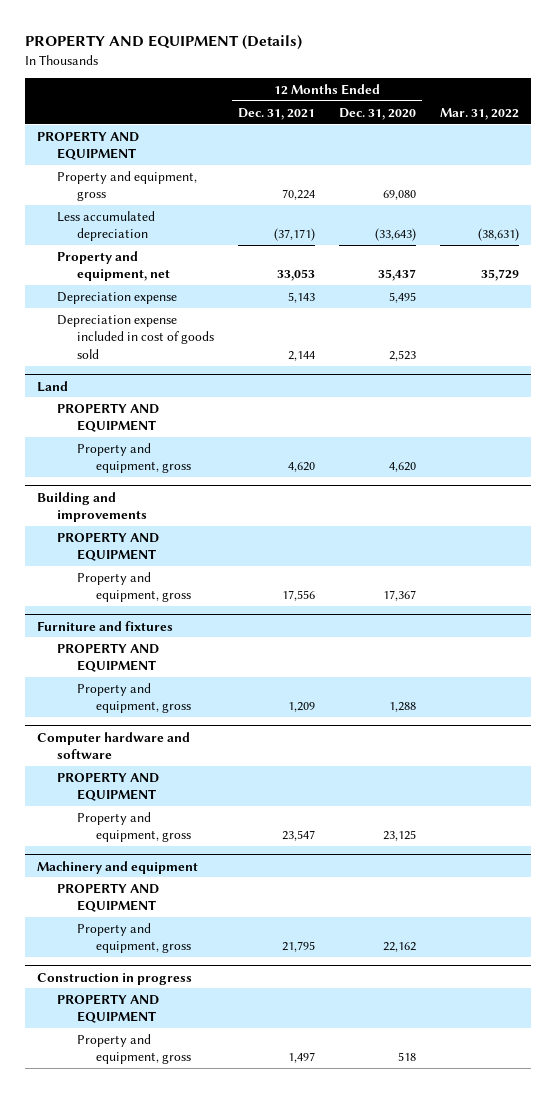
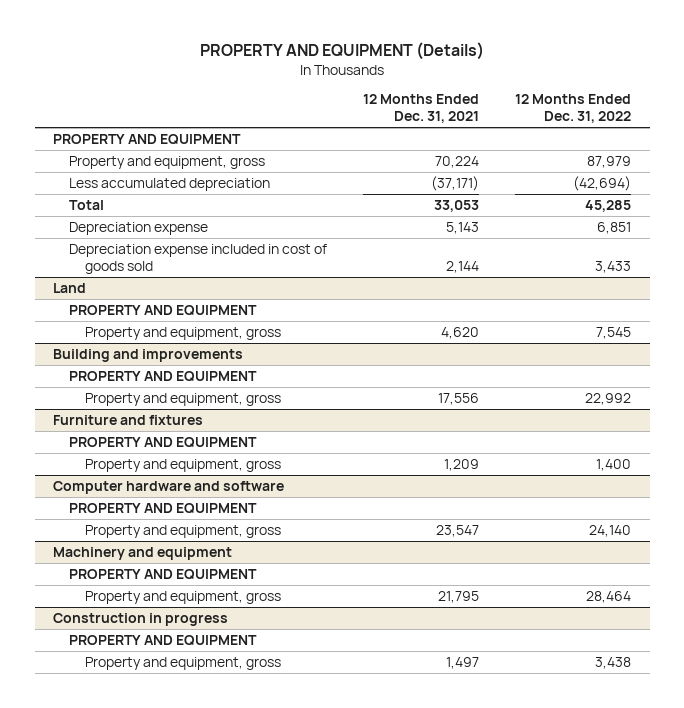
[338,107,416,120] Dec. 31, 2020 -> none
[440,107,520,120] Mar. 31, 2022 -> none
none -> [515,94,632,124] 12 Months Ended Dec. 31, 2022
[56,250,170,282] Property and equipment, net -> [68,199,104,210] Total

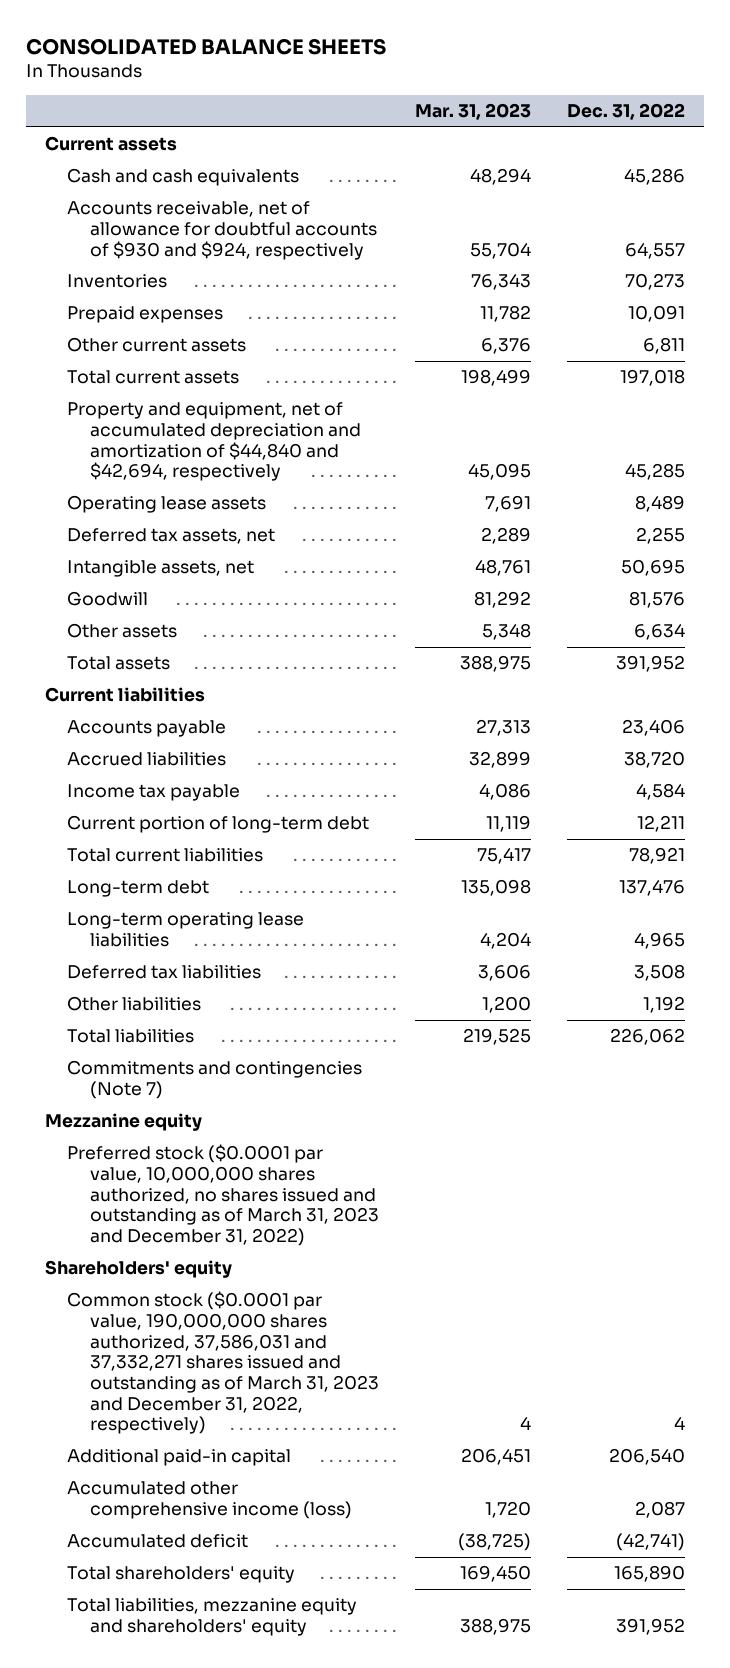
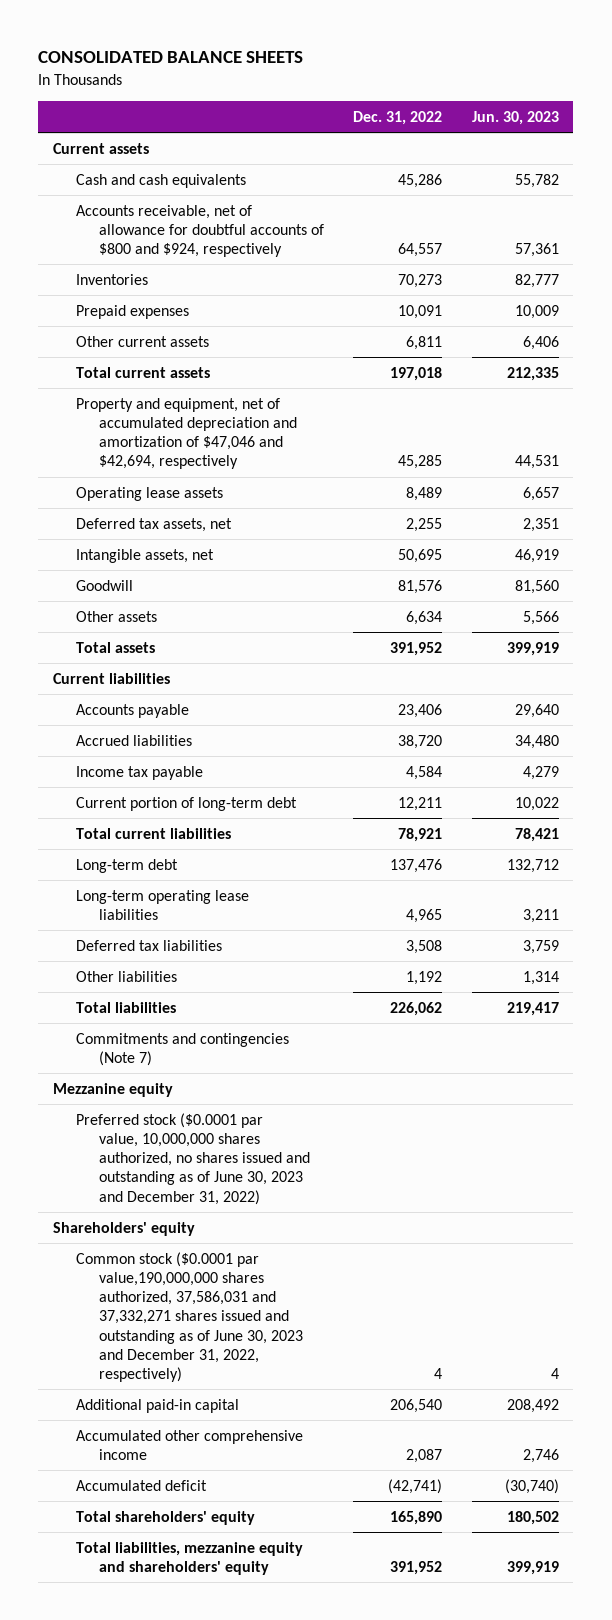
[414,103,531,121] Mar. 31, 2023 -> none
none -> [471,111,559,126] Jun. 30, 2023
[67,201,377,260] Accounts receivable, net of allowance for doubtful accounts of $930 and $924, respectively -> [75,204,324,258] Accounts receivable, net of allowance for doubtful accounts of $800 and $924, respectively
[67,402,361,482] Property and equipment, net of accumulated depreciation and amortization of $44,840 and $42,694, respectively -> [75,397,297,470] Property and equipment, net of accumulated depreciation and amortization of $47,046 and $42,694, respectively
[67,1144,379,1246] Preferred stock ($0.0001 par value, 10,000,000 shares authorized, no shares issued and outstanding as of March 31, 2023 and December 31, 2022) -> [75,1112,310,1205] Preferred stock ($0.0001 par value, 10,000,000 shares authorized, no shares issued and outstanding as of June 30, 2023 and December 31, 2022)
[67,1291,379,1435] Common stock ($0.0001 par value, 190,000,000 shares authorized, 37,586,031 and 37,332,271 shares issued and outstanding as of March 31, 2023 and December 31, 2022, respectively) -> [75,1251,303,1383] Common stock ($0.0001 par value,190,000,000 shares authorized, 37,586,031 and 37,332,271 shares issued and outstanding as of June 30, 2023 and December 31, 2022, respectively)
[67,1481,352,1520] Accumulated other comprehensive income (loss) -> [75,1429,303,1460] Accumulated other comprehensive income

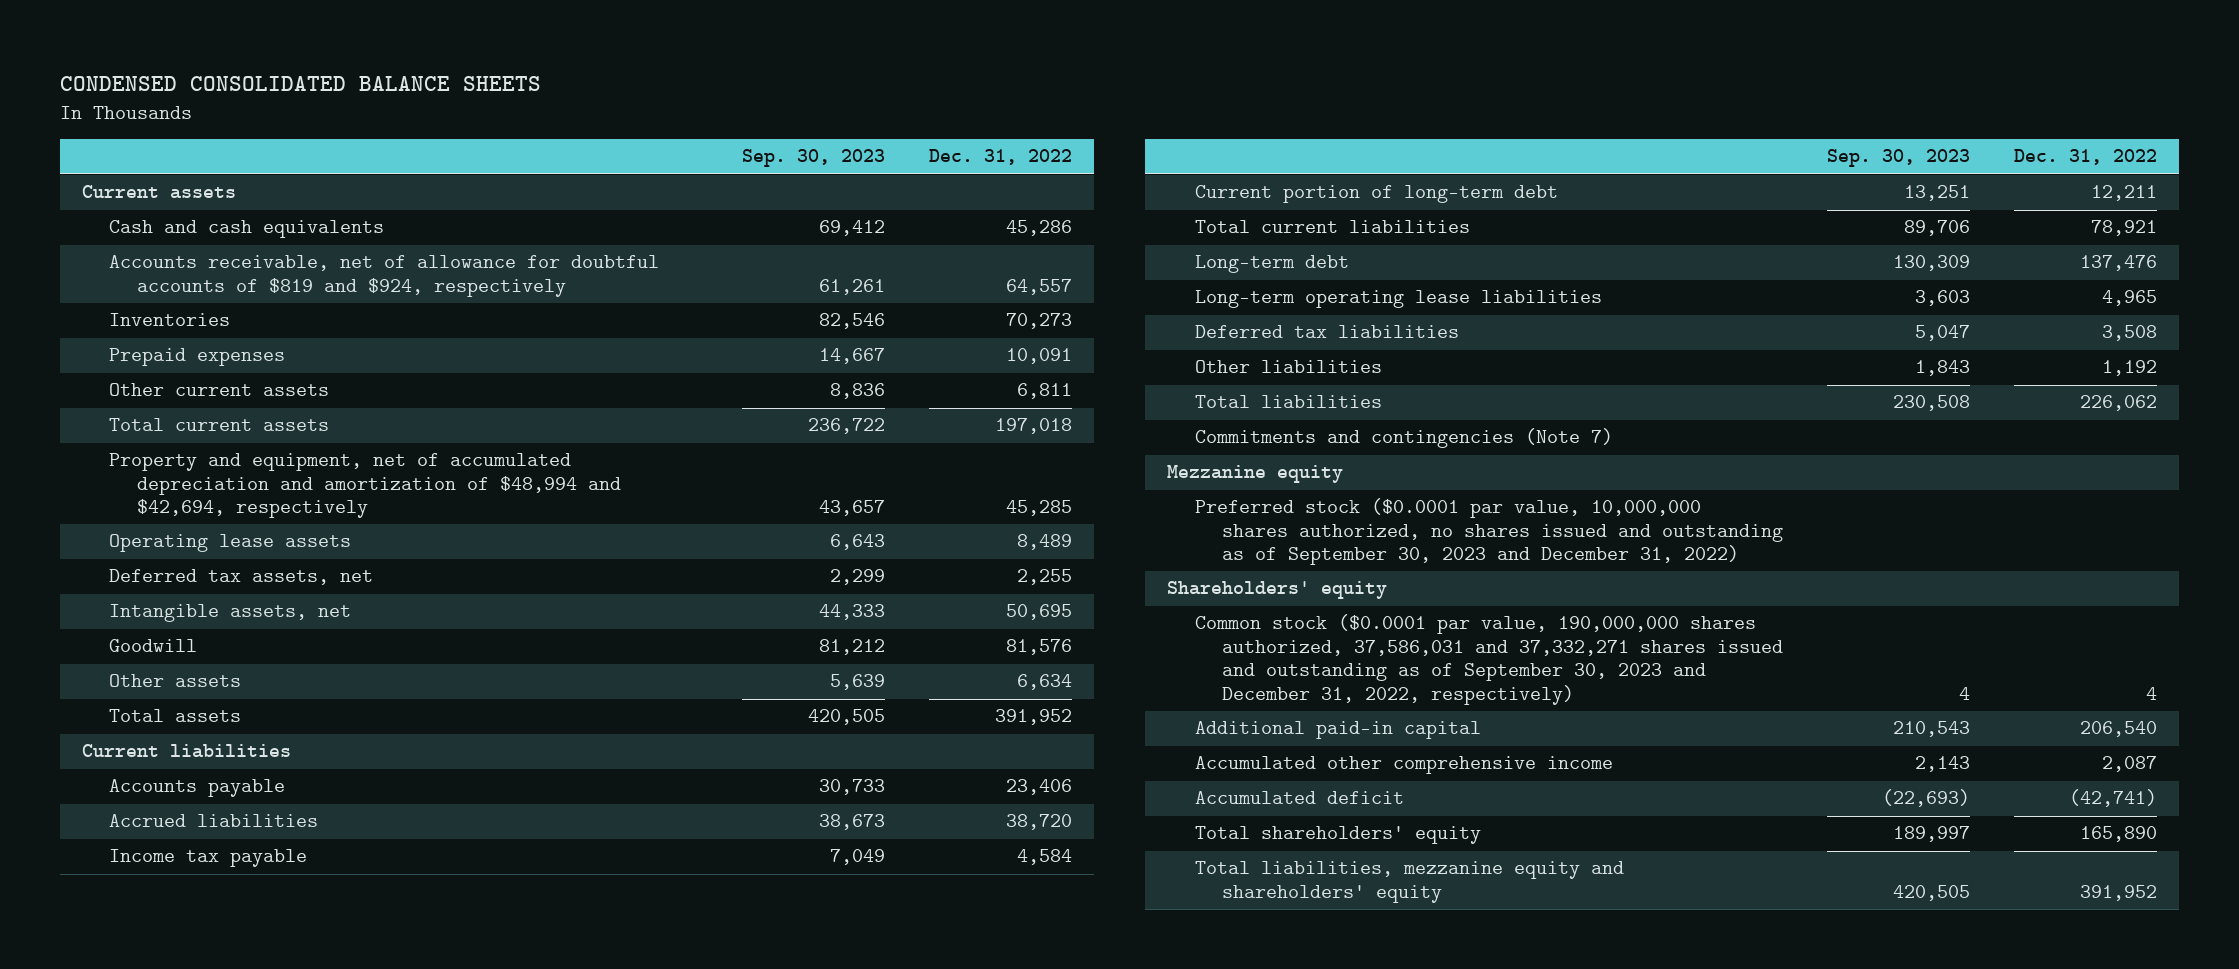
[38,51,304,64] CONSOLIDATED BALANCE SHEETS -> [59,76,541,92] CONDENSED CONSOLIDATED BALANCE SHEETS
[471,111,559,126] Jun. 30, 2023 -> none
none -> [742,149,886,168] Sep. 30, 2023
[75,204,324,258] Accounts receivable, net of allowance for doubtful accounts of $800 and $924, respectively -> [109,255,660,297] Accounts receivable, net of allowance for doubtful accounts of $819 and $924, respectively
[75,397,297,470] Property and equipment, net of accumulated depreciation and amortization of $47,046 and $42,694, respectively -> [109,453,622,519] Property and equipment, net of accumulated depreciation and amortization of $48,994 and $42,694, respectively
[75,1112,310,1205] Preferred stock ($0.0001 par value, 10,000,000 shares authorized, no shares issued and outstanding as of June 30, 2023 and December 31, 2022) -> [1194,498,1784,566] Preferred stock ($0.0001 par value, 10,000,000 shares authorized, no shares issued and outstanding as of September 30, 2023 and December 31, 2022)
[75,1251,303,1383] Common stock ($0.0001 par value,190,000,000 shares authorized, 37,586,031 and 37,332,271 shares issued and outstanding as of June 30, 2023 and December 31, 2022, respectively) -> [1194,614,1784,705] Common stock ($0.0001 par value, 190,000,000 shares authorized, 37,586,031 and 37,332,271 shares issued and outstanding as of September 30, 2023 and December 31, 2022, respectively)

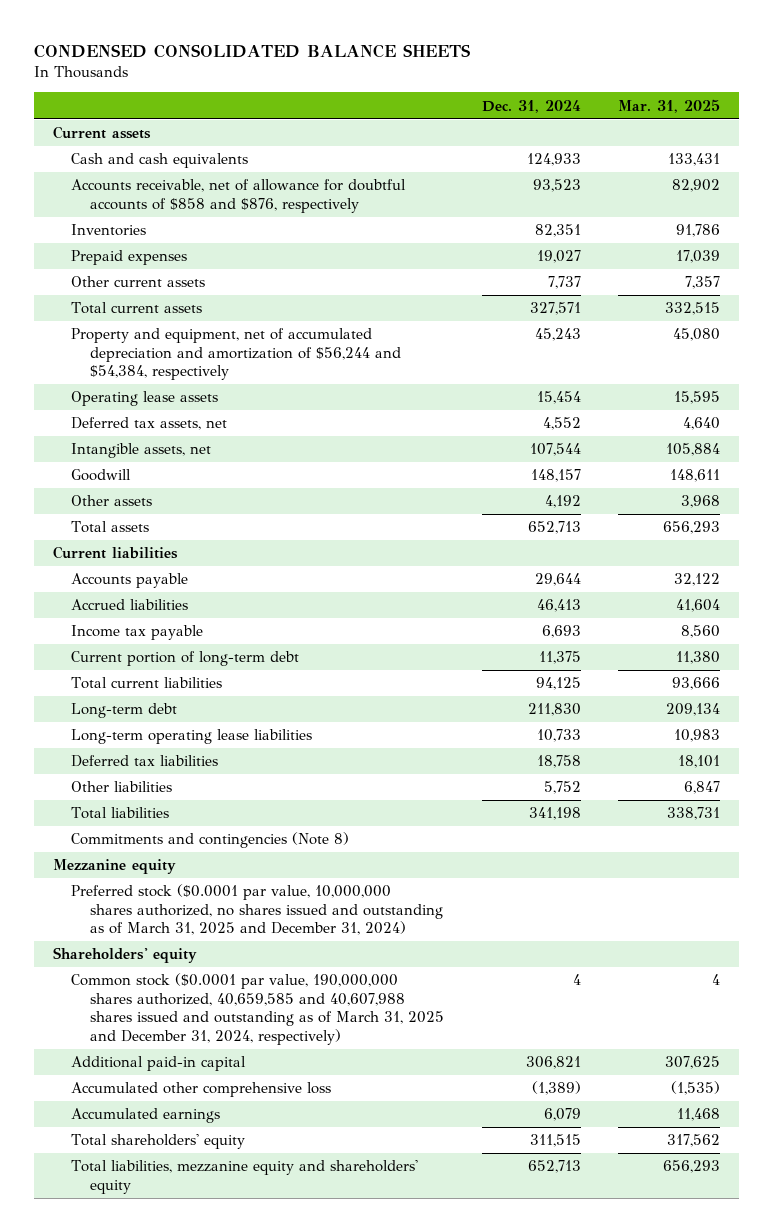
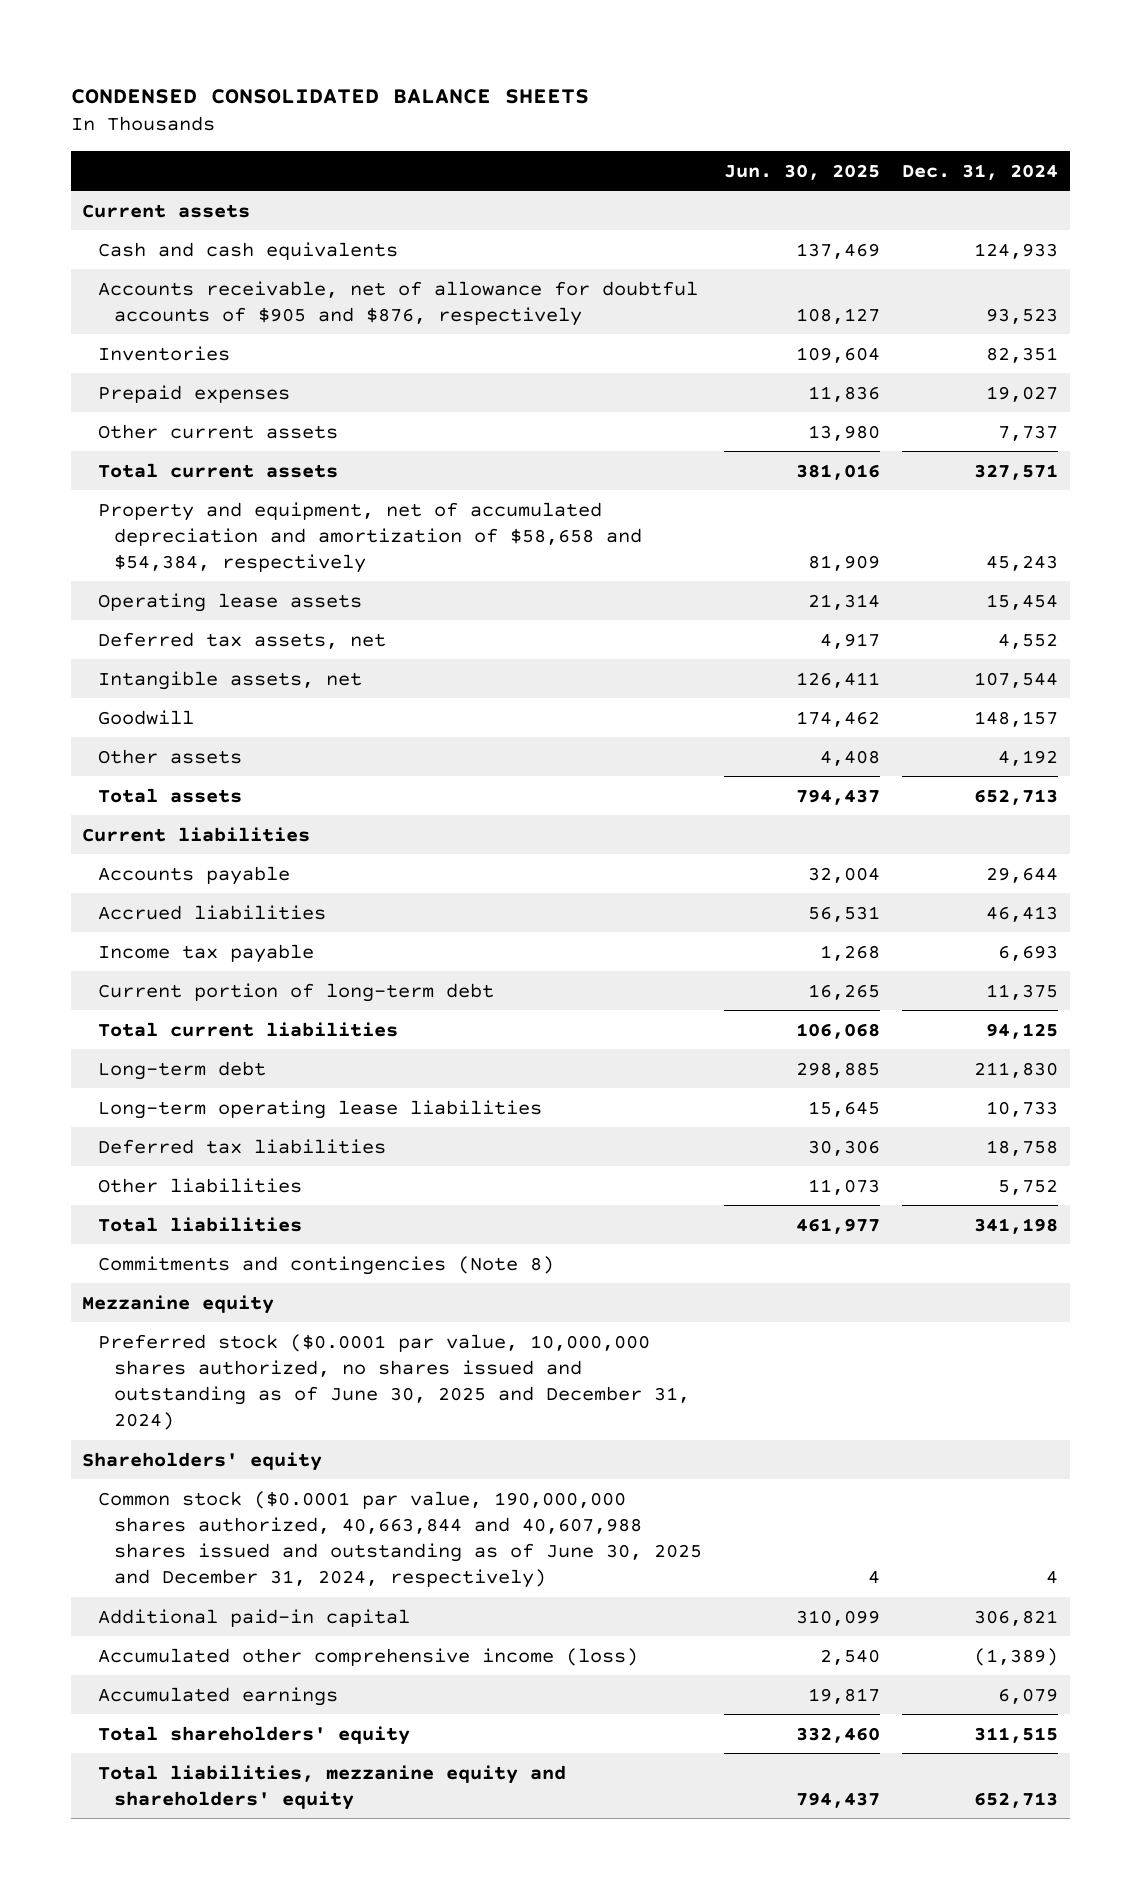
[618,98,721,113] Mar. 31, 2025 -> none
none -> [723,163,880,180] Jun. 30, 2025
[71,179,407,213] Accounts receivable, net of allowance for doubtful accounts of $858 and $876, respectively -> [97,280,698,326] Accounts receivable, net of allowance for doubtful accounts of $905 and $876, respectively
[71,328,401,381] Property and equipment, net of accumulated depreciation and amortization of $56,244 and $54,384, respectively -> [97,501,642,573] Property and equipment, net of accumulated depreciation and amortization of $58,658 and $54,384, respectively
[71,884,443,936] Preferred stock ($0.0001 par value, 10,000,000 shares authorized, no shares issued and outstanding as of March 31, 2025 and December 31, 2024) -> [97,1333,690,1431] Preferred stock ($0.0001 par value, 10,000,000 shares authorized, no shares issued and outstanding as of June 30, 2025 and December 31, 2024)
[71,973,444,1045] Common stock ($0.0001 par value, 190,000,000 shares authorized, 40,659,585 and 40,607,988 shares issued and outstanding as of March 31, 2025 and December 31, 2024, respectively) -> [97,1490,702,1589] Common stock ($0.0001 par value, 190,000,000 shares authorized, 40,663,844 and 40,607,988 shares issued and outstanding as of June 30, 2025 and December 31, 2024, respectively)
[71,1082,332,1098] Accumulated other comprehensive loss -> [97,1647,638,1666] Accumulated other comprehensive income (loss)

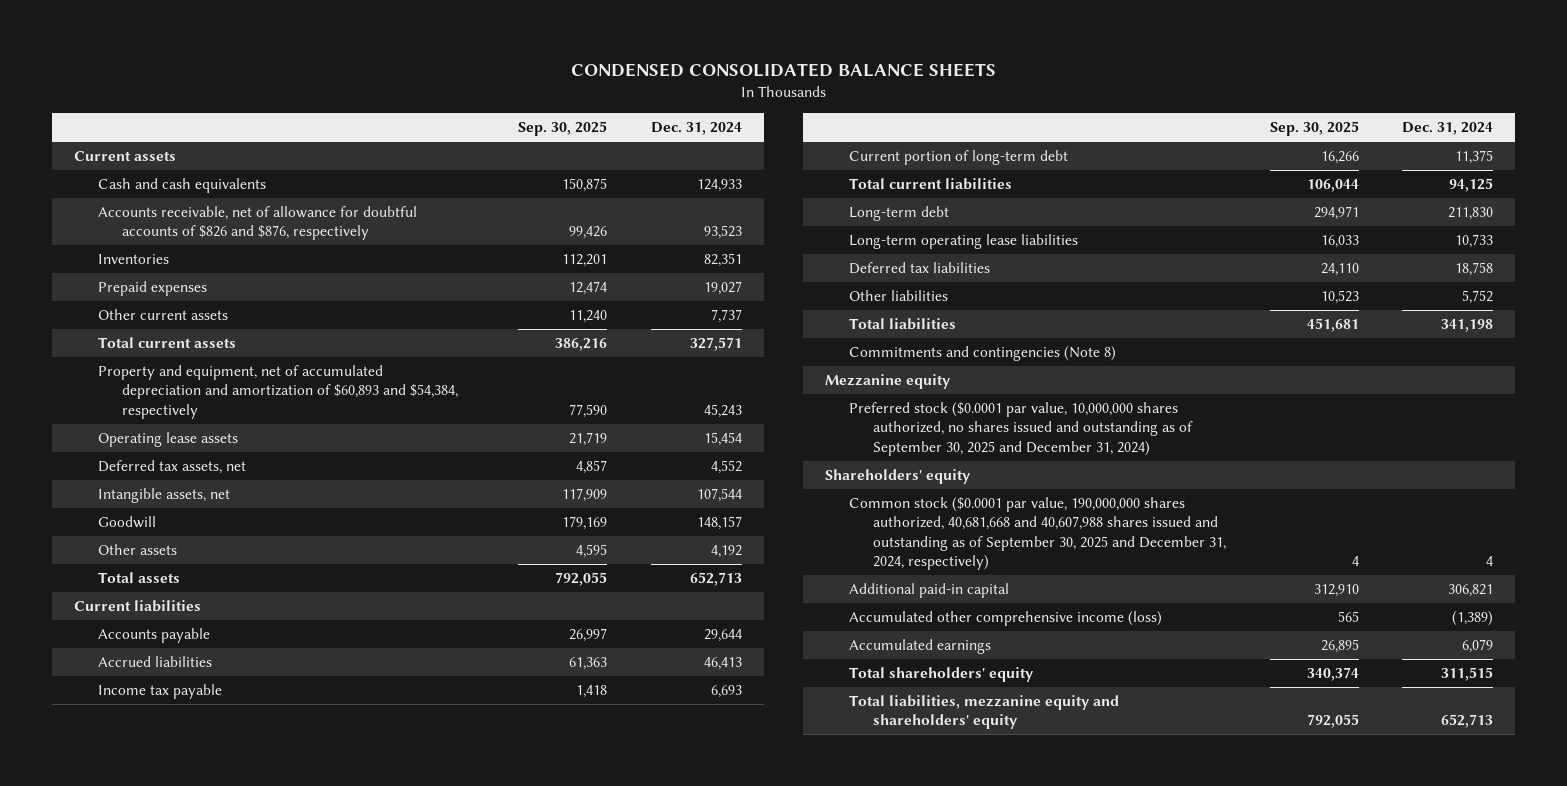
[723,163,880,180] Jun. 30, 2025 -> none
none -> [518,121,608,137] Sep. 30, 2025
[97,280,698,326] Accounts receivable, net of allowance for doubtful accounts of $905 and $876, respectively -> [97,206,417,241] Accounts receivable, net of allowance for doubtful accounts of $826 and $876, respectively
[97,501,642,573] Property and equipment, net of accumulated depreciation and amortization of $58,658 and $54,384, respectively -> [97,365,458,419] Property and equipment, net of accumulated depreciation and amortization of $60,893 and $54,384, respectively
[97,1333,690,1431] Preferred stock ($0.0001 par value, 10,000,000 shares authorized, no shares issued and outstanding as of June 30, 2025 and December 31, 2024) -> [848,402,1194,456] Preferred stock ($0.0001 par value, 10,000,000 shares authorized, no shares issued and outstanding as of September 30, 2025 and December 31, 2024)
[97,1490,702,1589] Common stock ($0.0001 par value, 190,000,000 shares authorized, 40,663,844 and 40,607,988 shares issued and outstanding as of June 30, 2025 and December 31, 2024, respectively) -> [848,497,1227,570] Common stock ($0.0001 par value, 190,000,000 shares authorized, 40,681,668 and 40,607,988 shares issued and outstanding as of September 30, 2025 and December 31, 2024, respectively)

